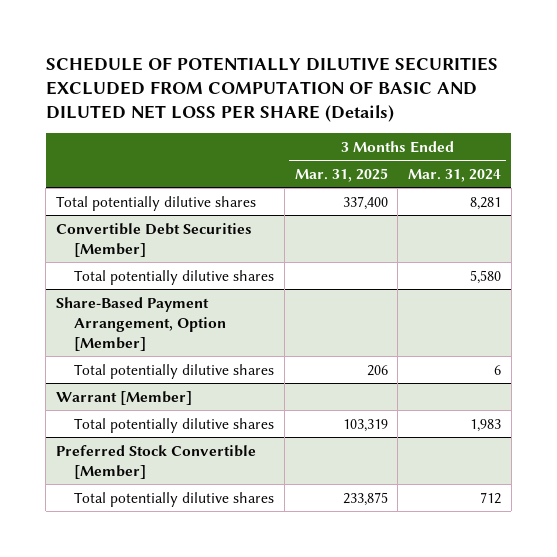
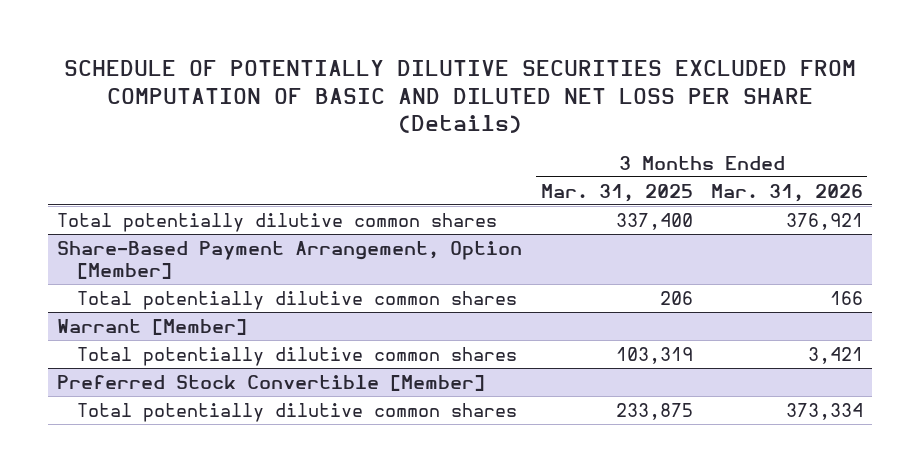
[407,168,501,182] Mar. 31, 2024 -> none
none -> [710,183,863,202] Mar. 31, 2026
[55,222,252,257] Convertible Debt Securities [Member] -> none
[74,269,275,285] Total potentially dilutive shares -> none
[55,195,256,211] Total potentially dilutive shares -> [57,212,498,232] Total potentially dilutive common shares
[74,363,275,379] Total potentially dilutive shares -> [77,290,518,310] Total potentially dilutive common shares
[74,417,275,433] Total potentially dilutive shares -> [77,346,518,366] Total potentially dilutive common shares
[74,491,275,507] Total potentially dilutive shares -> [77,402,518,422] Total potentially dilutive common shares

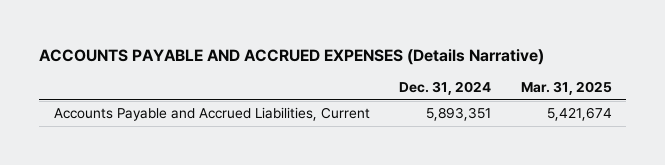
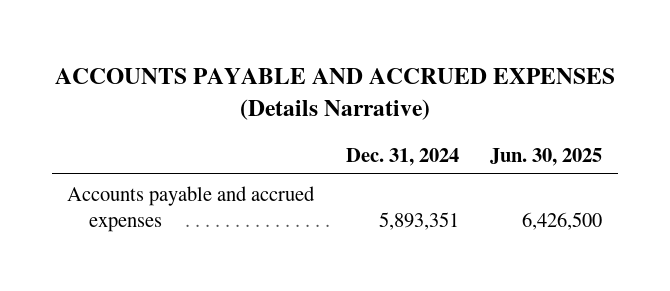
[520,81,612,96] Mar. 31, 2025 -> none
none -> [490,147,603,166] Jun. 30, 2025
[53,107,370,122] Accounts Payable and Accrued Liabilities, Current -> [67,185,316,232] Accounts payable and accrued expenses

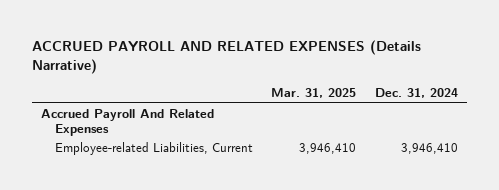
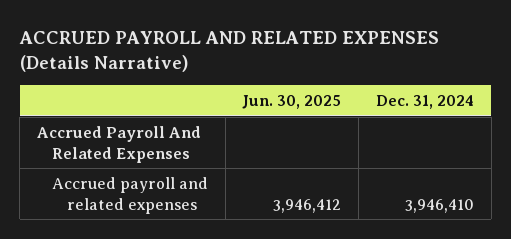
[271,87,357,98] Mar. 31, 2025 -> none
none -> [242,94,342,109] Jun. 30, 2025
[54,142,253,156] Employee-related Liabilities, Current -> [51,176,208,214] Accrued payroll and related expenses

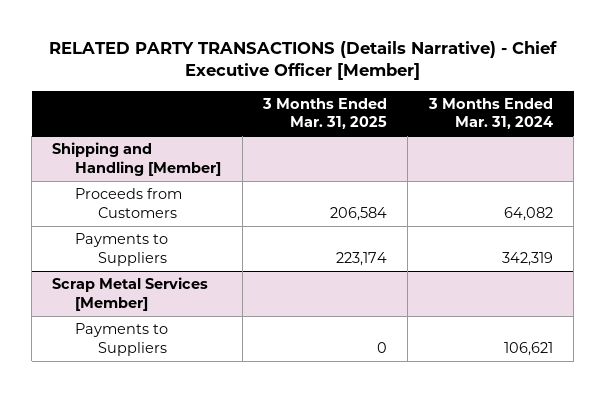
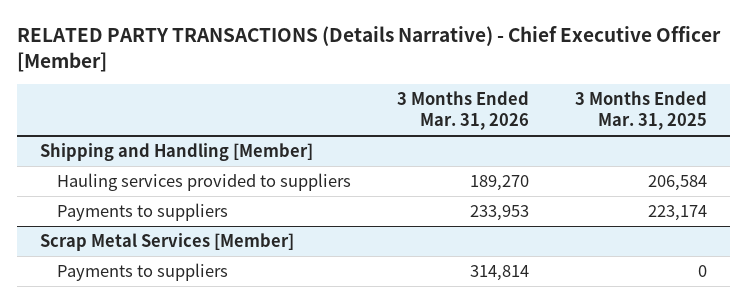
[427,97,553,130] 3 Months Ended Mar. 31, 2024 -> none
none -> [396,91,529,131] 3 Months Ended Mar. 31, 2026
[75,188,183,218] Proceeds from Customers -> [56,173,351,192] Hauling services provided to suppliers
[75,233,169,266] Payments to Suppliers -> [56,203,228,222] Payments to suppliers
[75,323,169,356] Payments to Suppliers -> [56,263,228,282] Payments to suppliers

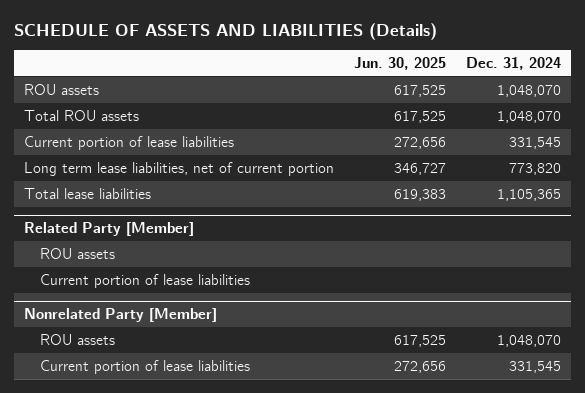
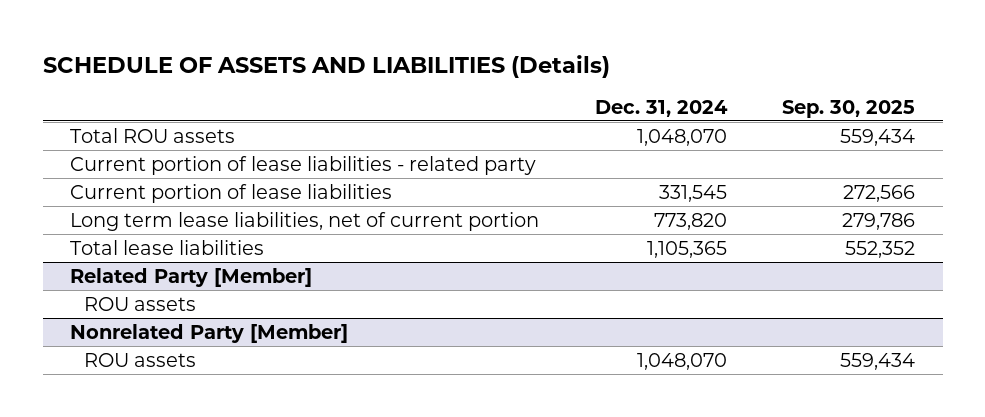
[353,57,446,71] Jun. 30, 2025 -> none
none -> [782,99,916,118] Sep. 30, 2025
[23,83,99,95] ROU assets -> none
none -> [70,156,537,176] Current portion of lease liabilities - related party
[39,273,250,288] Current portion of lease liabilities -> none
[39,359,250,374] Current portion of lease liabilities -> none

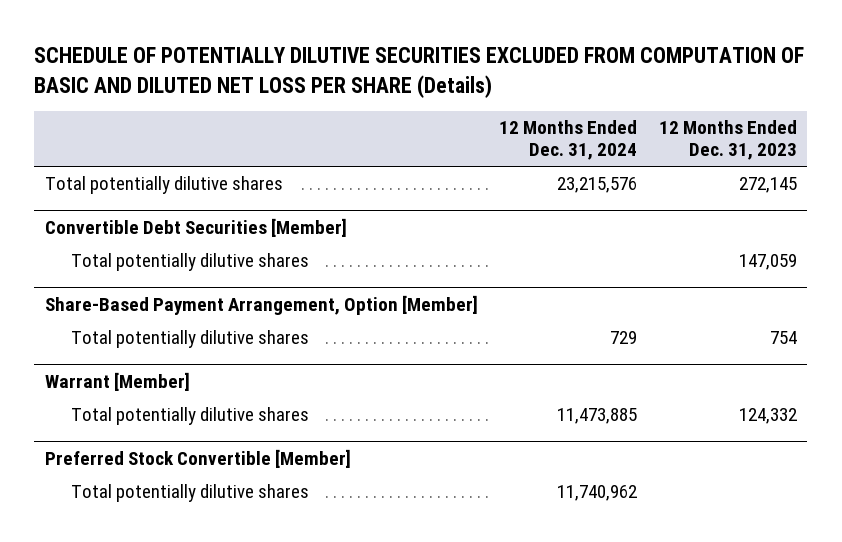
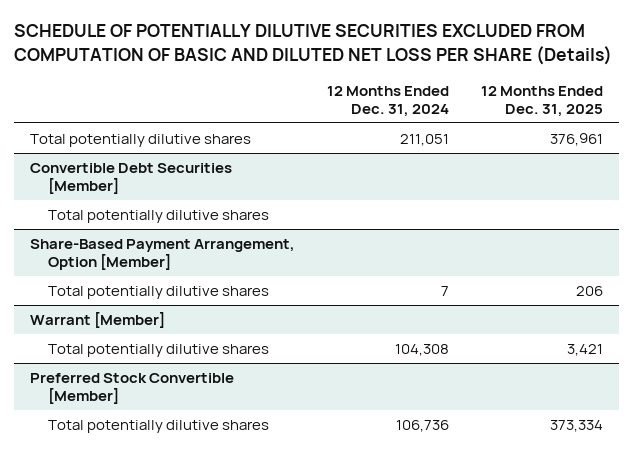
[658,120,797,161] 12 Months Ended Dec. 31, 2023 -> none
none -> [480,85,603,117] 12 Months Ended Dec. 31, 2025
[557,177,638,194] 23,215,576 -> [399,133,449,146] 211,051
[610,331,638,345] 729 -> [440,285,449,296] 7
[557,408,638,425] 11,473,885 -> [394,343,449,356] 104,308
[557,485,638,502] 11,740,962 -> [395,419,449,432] 106,736

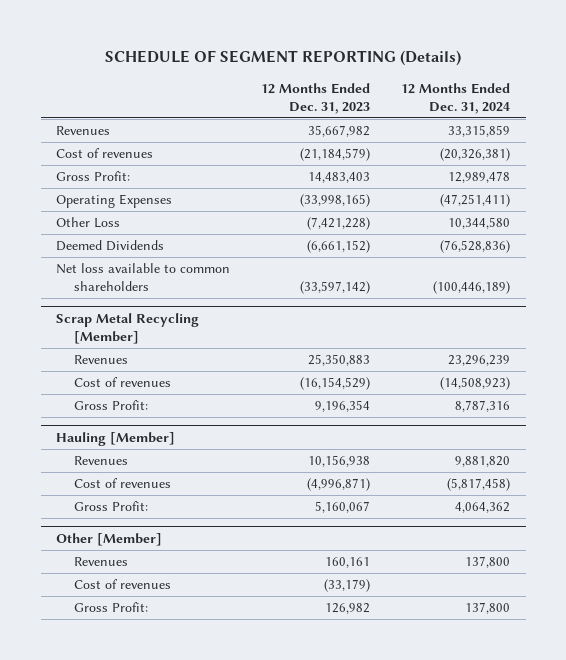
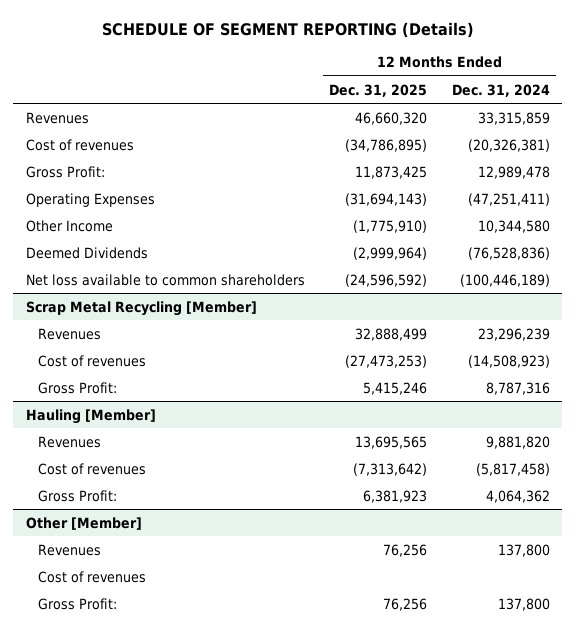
[261,82,371,114] 12 Months Ended Dec. 31, 2023 -> none
none -> [329,83,428,97] Dec. 31, 2025
[56,217,121,229] Other Loss -> [25,219,113,232] Other Income

